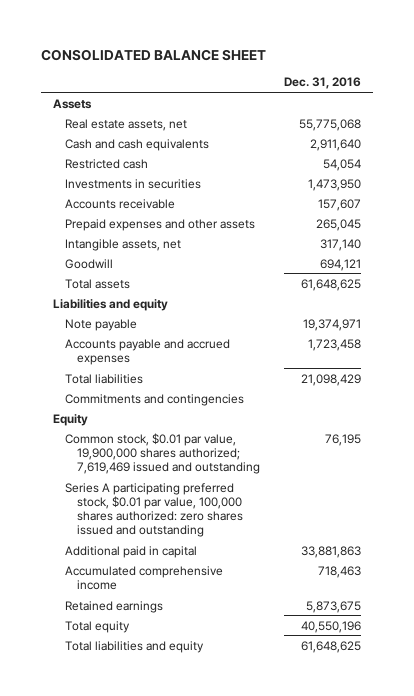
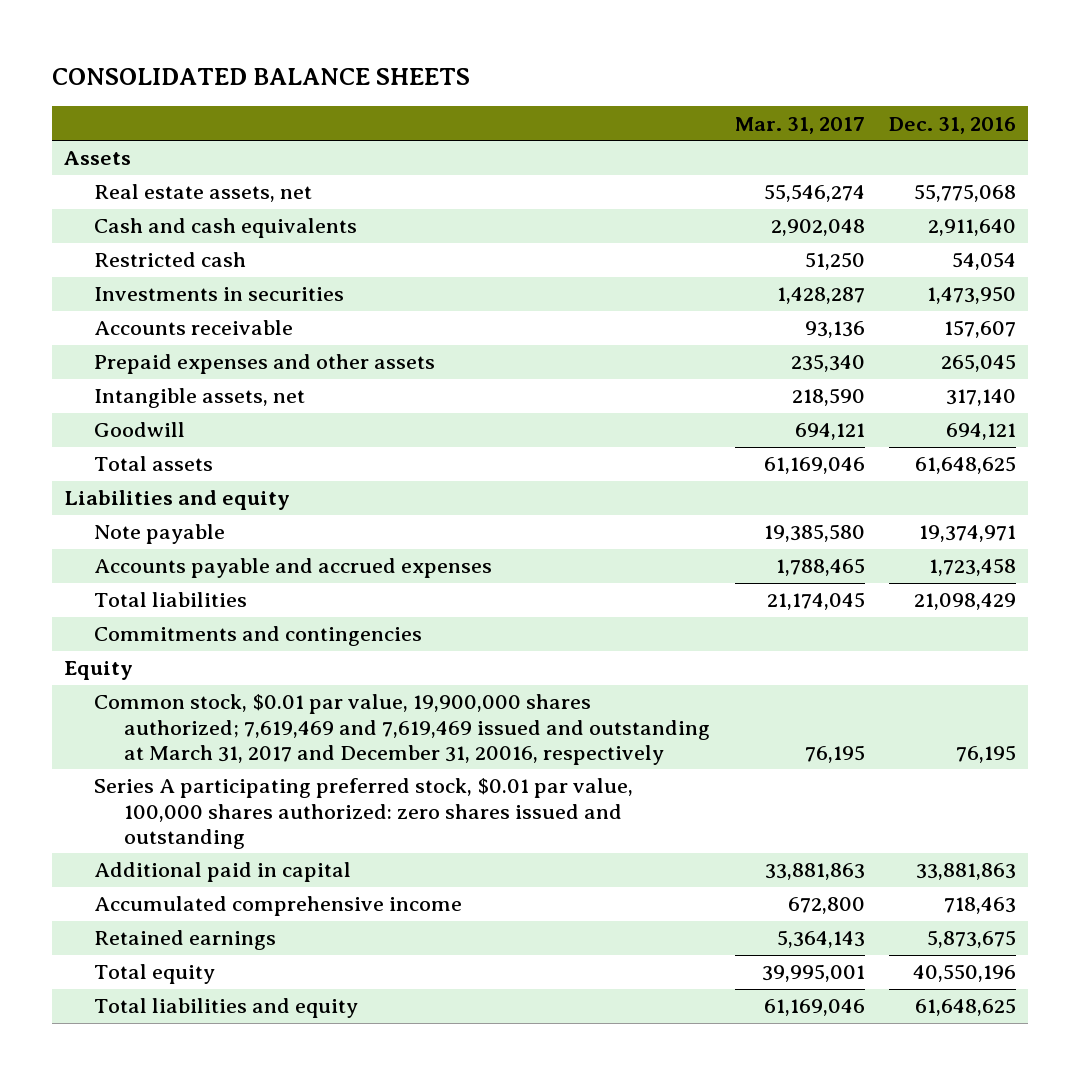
[40,48,266,61] CONSOLIDATED BALANCE SHEET -> [51,68,470,86] CONSOLIDATED BALANCE SHEETS
none -> [734,116,865,134] Mar. 31, 2017
[64,432,260,474] Common stock, $0.01 par value, 19,900,000 shares authorized; 7,619,469 issued and outstanding -> [94,694,711,765] Common stock, $0.01 par value, 19,900,000 shares authorized; 7,619,469 and 7,619,469 issued and outstanding at March 31, 2017 and December 31, 20016, respectively

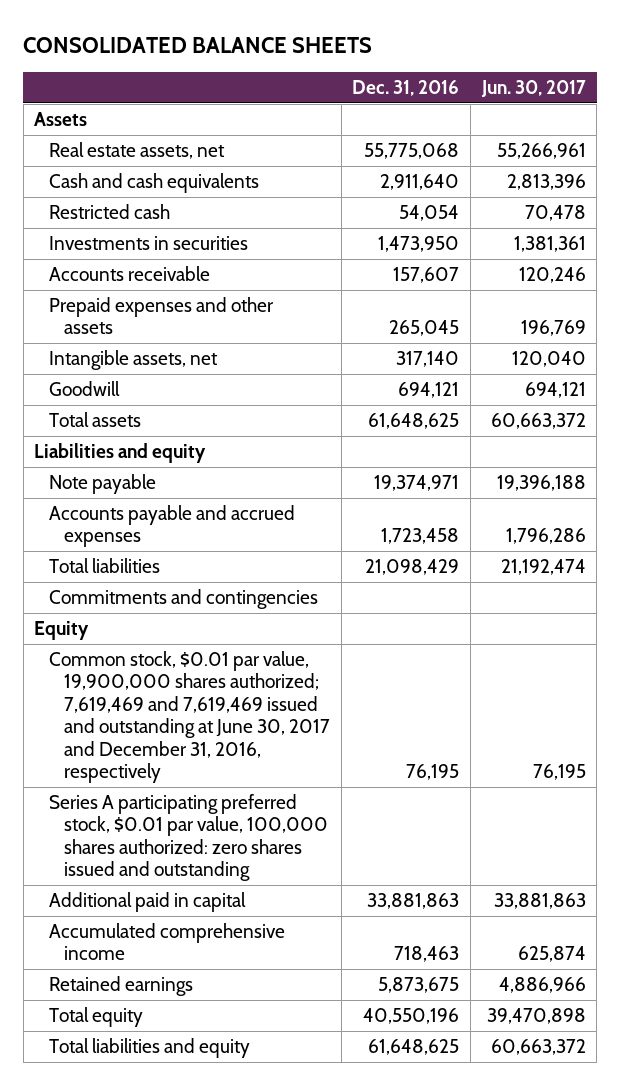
[734,116,865,134] Mar. 31, 2017 -> none
none -> [480,79,586,97] Jun. 30, 2017
[94,694,711,765] Common stock, $0.01 par value, 19,900,000 shares authorized; 7,619,469 and 7,619,469 issued and outstanding at March 31, 2017 and December 31, 20016, respectively -> [49,651,330,783] Common stock, $0.01 par value, 19,900,000 shares authorized; 7,619,469 and 7,619,469 issued and outstanding at June 30, 2017 and December 31, 2016, respectively

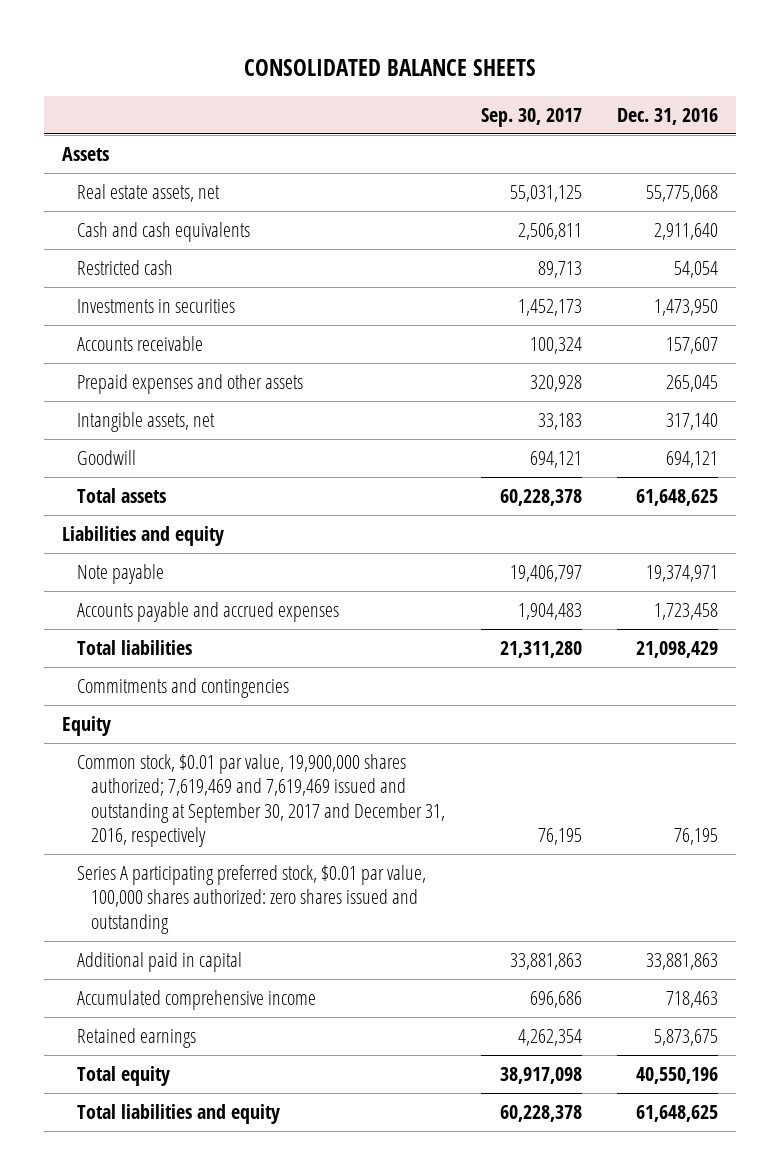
[480,79,586,97] Jun. 30, 2017 -> none
none -> [480,107,582,127] Sep. 30, 2017
[49,651,330,783] Common stock, $0.01 par value, 19,900,000 shares authorized; 7,619,469 and 7,619,469 issued and outstanding at June 30, 2017 and December 31, 2016, respectively -> [76,754,445,847] Common stock, $0.01 par value, 19,900,000 shares authorized; 7,619,469 and 7,619,469 issued and outstanding at September 30, 2017 and December 31, 2016, respectively

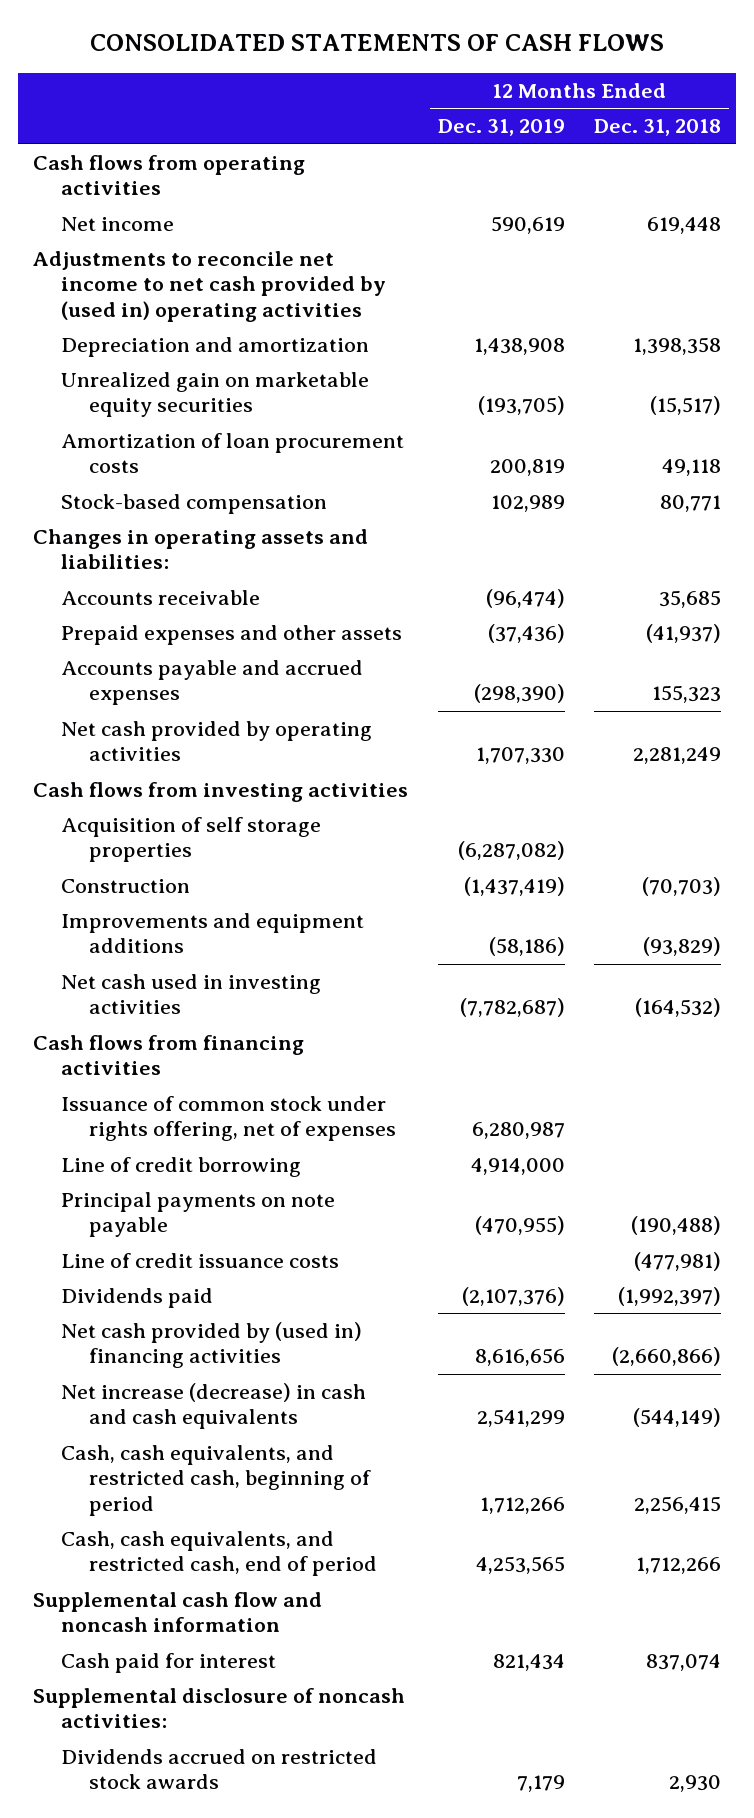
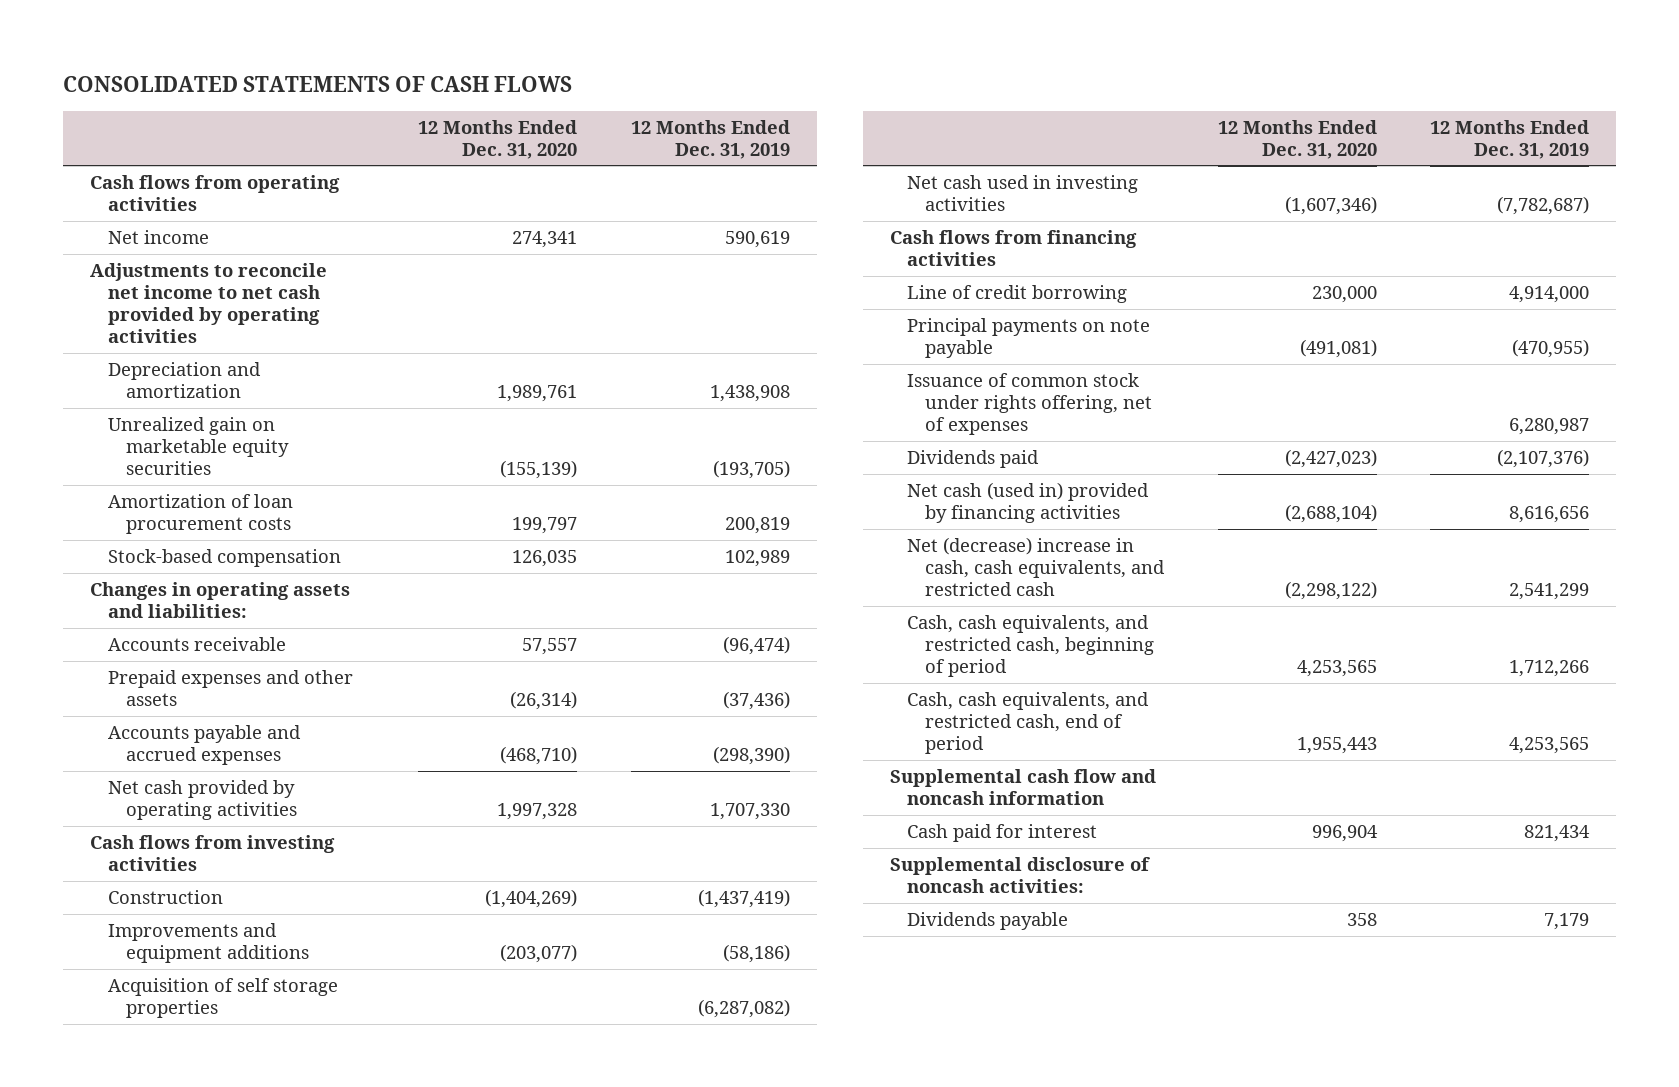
[594,119,722,137] Dec. 31, 2018 -> none
none -> [418,119,578,159] 12 Months Ended Dec. 31, 2020
[33,251,387,322] Adjustments to reconcile net income to net cash provided by (used in) operating activities -> [90,263,328,344] Adjustments to reconcile net income to net cash provided by operating activities
[61,817,322,863] Acquisition of self storage properties -> [107,978,338,1019] Acquisition of self storage properties
[61,1253,340,1269] Line of credit issuance costs -> none
[61,1096,397,1142] Issuance of common stock under rights offering, net of expenses -> [907,373,1153,436] Issuance of common stock under rights offering, net of expenses
[61,1322,363,1369] Net cash provided by (used in) financing activities -> [907,482,1150,524] Net cash (used in) provided by financing activities
[61,1383,367,1430] Net increase (decrease) in cash and cash equivalents -> [907,537,1166,597] Net (decrease) increase in cash, cash equivalents, and restricted cash
[61,1749,378,1790] Dividends accrued on restricted stock awards -> [907,912,1069,931] Dividends payable

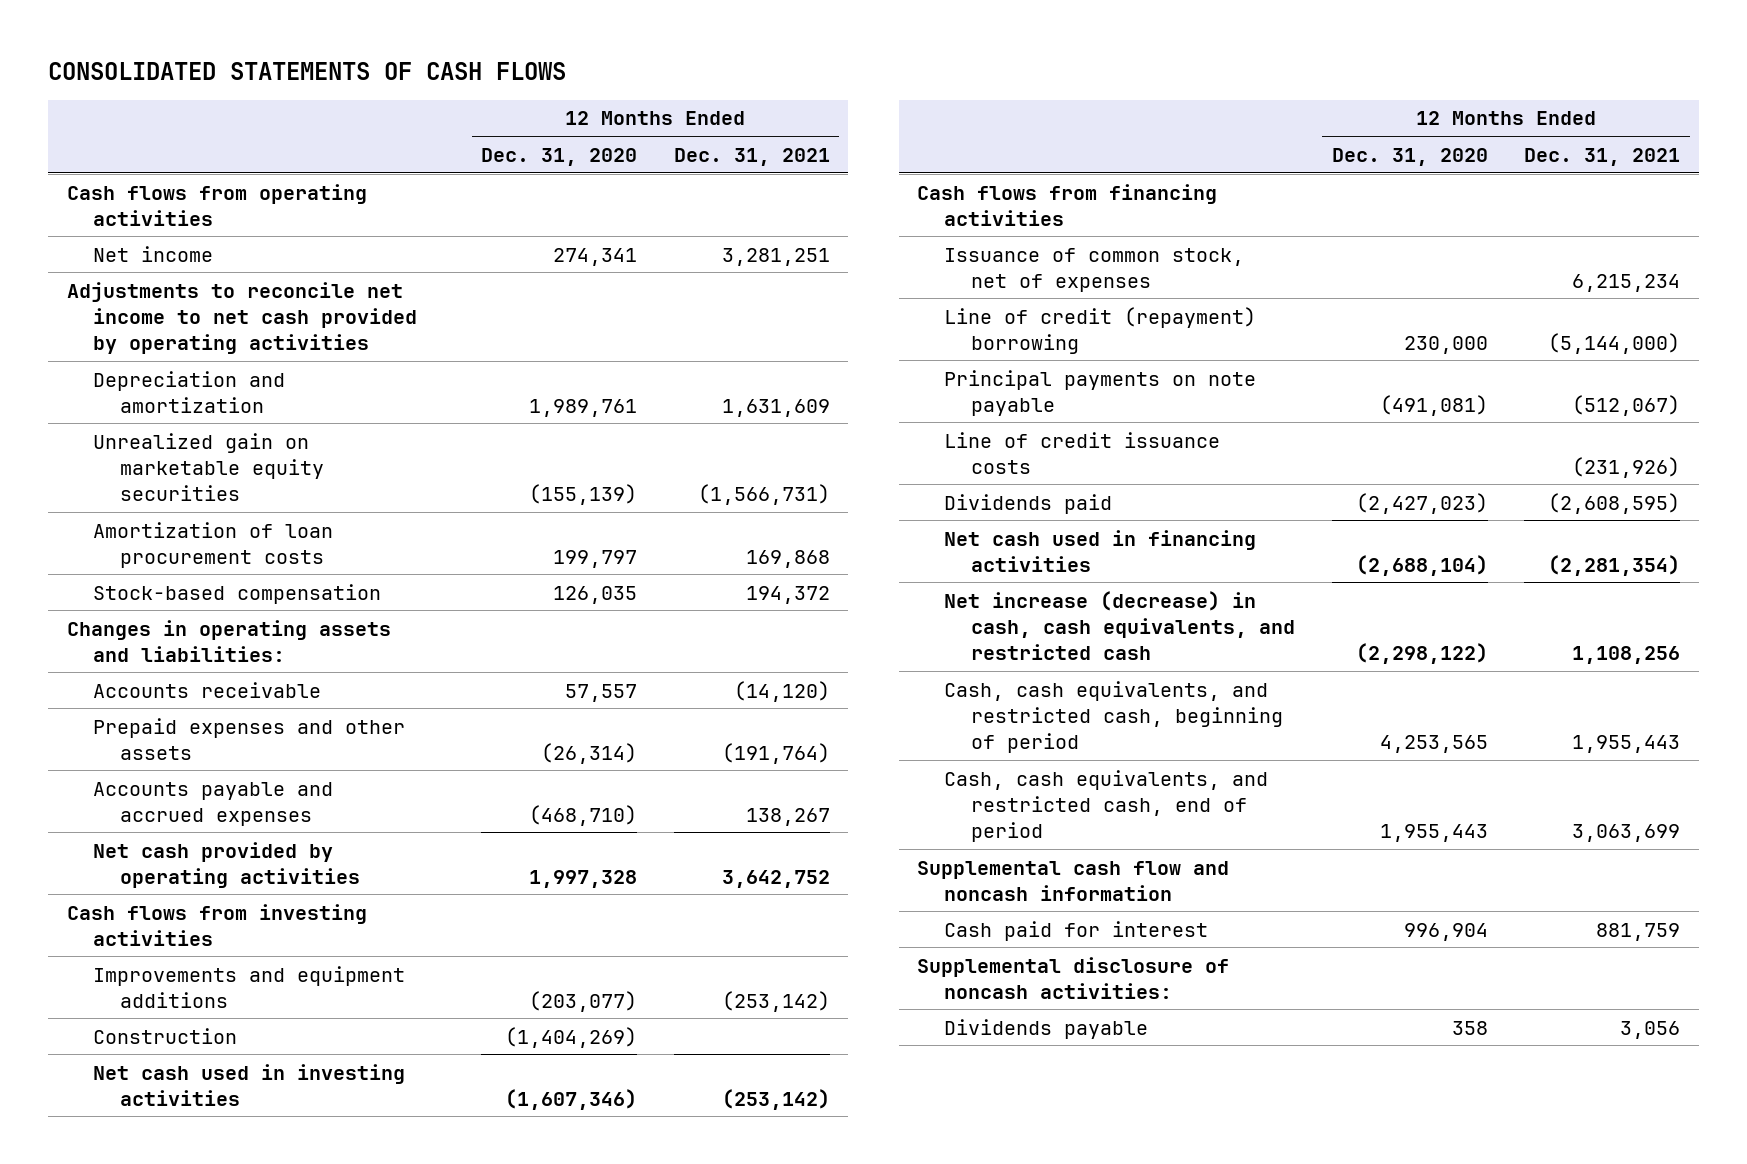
[630,119,790,159] 12 Months Ended Dec. 31, 2019 -> none
none -> [673,147,830,166] Dec. 31, 2021
[107,978,338,1019] Acquisition of self storage properties -> none
[107,890,223,905] Construction -> [93,1027,238,1044] Construction
none -> [943,247,1244,292] Issuance of common stock, net of expenses
[907,285,1128,304] Line of credit borrowing -> [943,306,1256,354] Line of credit (repayment) borrowing
[907,373,1153,436] Issuance of common stock under rights offering, net of expenses -> none
none -> [943,431,1220,474] Line of credit issuance costs
[907,482,1150,524] Net cash (used in) provided by financing activities -> [943,529,1256,572] Net cash used in financing activities
[907,537,1166,597] Net (decrease) increase in cash, cash equivalents, and restricted cash -> [943,590,1295,660] Net increase (decrease) in cash, cash equivalents, and restricted cash

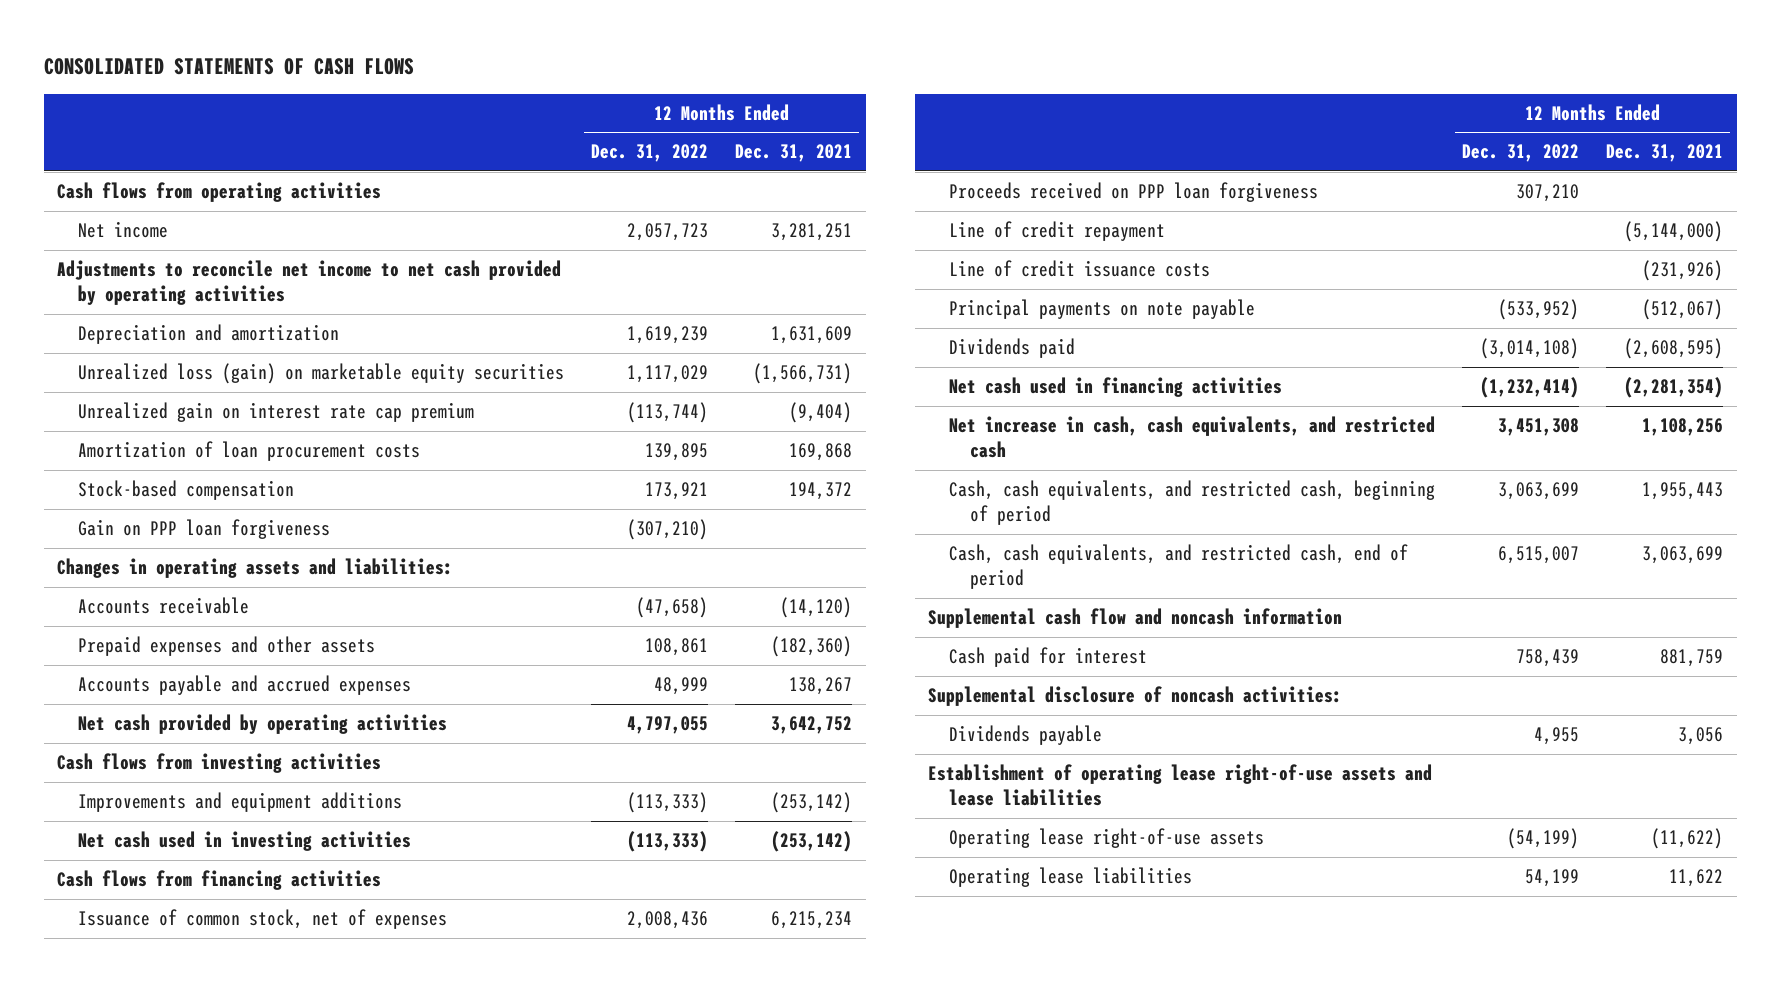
[480,147,637,166] Dec. 31, 2020 -> none
none -> [591,144,709,163] Dec. 31, 2022
[93,432,325,501] Unrealized gain on marketable equity securities -> [77,363,564,385] Unrealized loss (gain) on marketable equity securities
none -> [77,402,474,423] Unrealized gain on interest rate cap premium
none -> [77,519,330,540] Gain on PPP loan forgiveness
[721,742,830,764] (191,764) -> [771,636,853,658] (182,360)
[93,1027,238,1044] Construction -> none
none -> [949,182,1319,203] Proceeds received on PPP loan forgiveness
[943,306,1256,354] Line of credit (repayment) borrowing -> [949,221,1166,242] Line of credit repayment
[943,369,1256,416] Principal payments on note payable -> [949,299,1256,320] Principal payments on note payable
[943,590,1295,660] Net increase (decrease) in cash, cash equivalents, and restricted cash -> [949,416,1436,459] Net increase in cash, cash equivalents, and restricted cash
none -> [928,764,1433,807] Establishment of operating lease right-of-use assets and lease liabilities
none -> [949,828,1265,849] Operating lease right-of-use assets
none -> [949,867,1193,888] Operating lease liabilities

